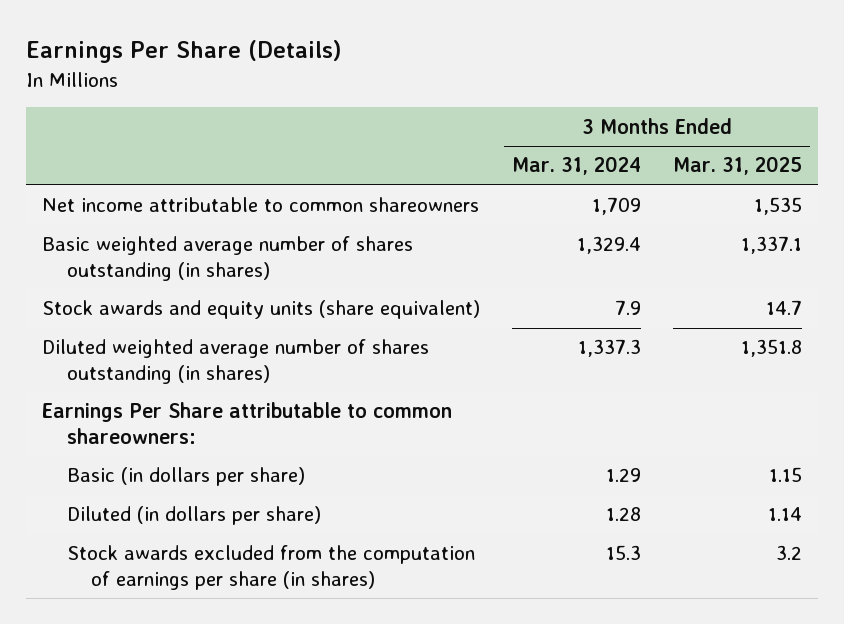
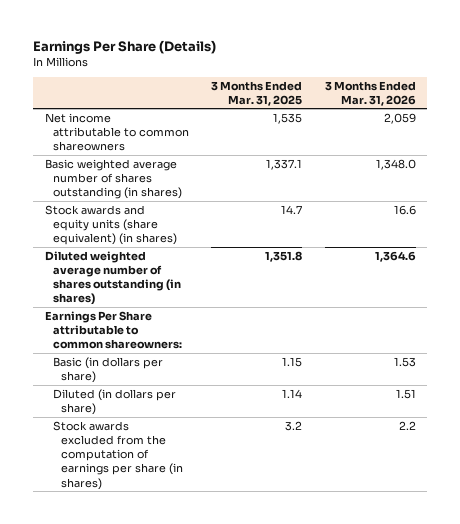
[511,156,641,176] Mar. 31, 2024 -> none
none -> [324,80,416,106] 3 Months Ended Mar. 31, 2026
[42,300,481,320] Stock awards and equity units (share equivalent) -> [44,204,177,246] Stock awards and equity units (share equivalent) (in shares)

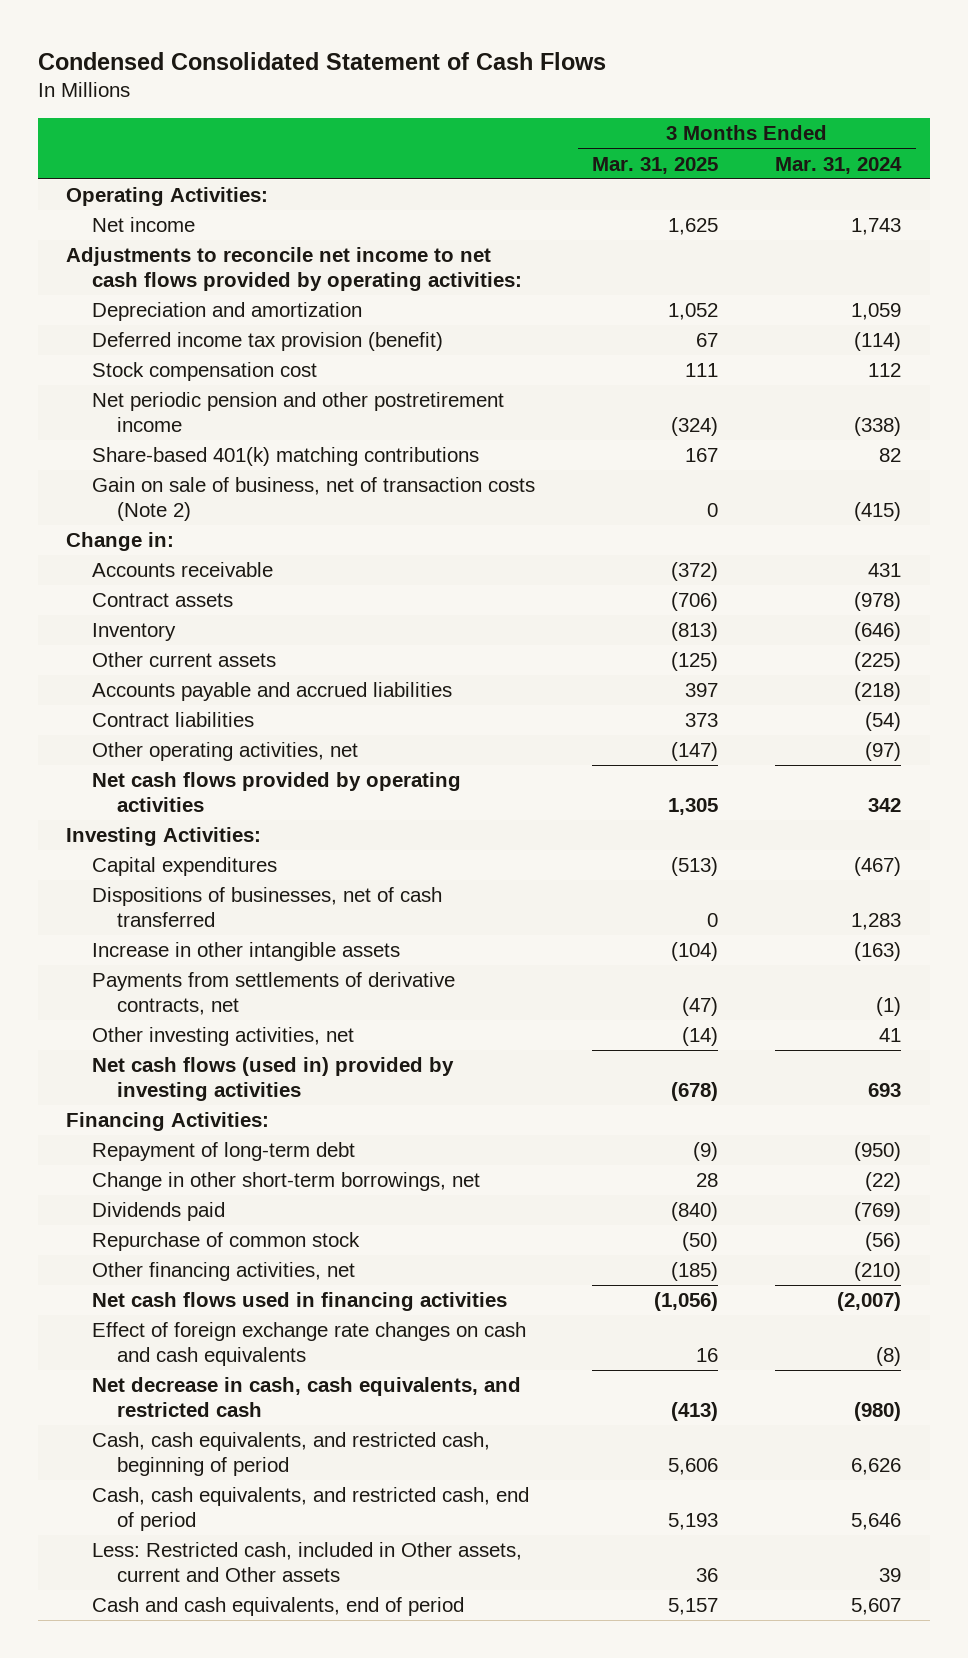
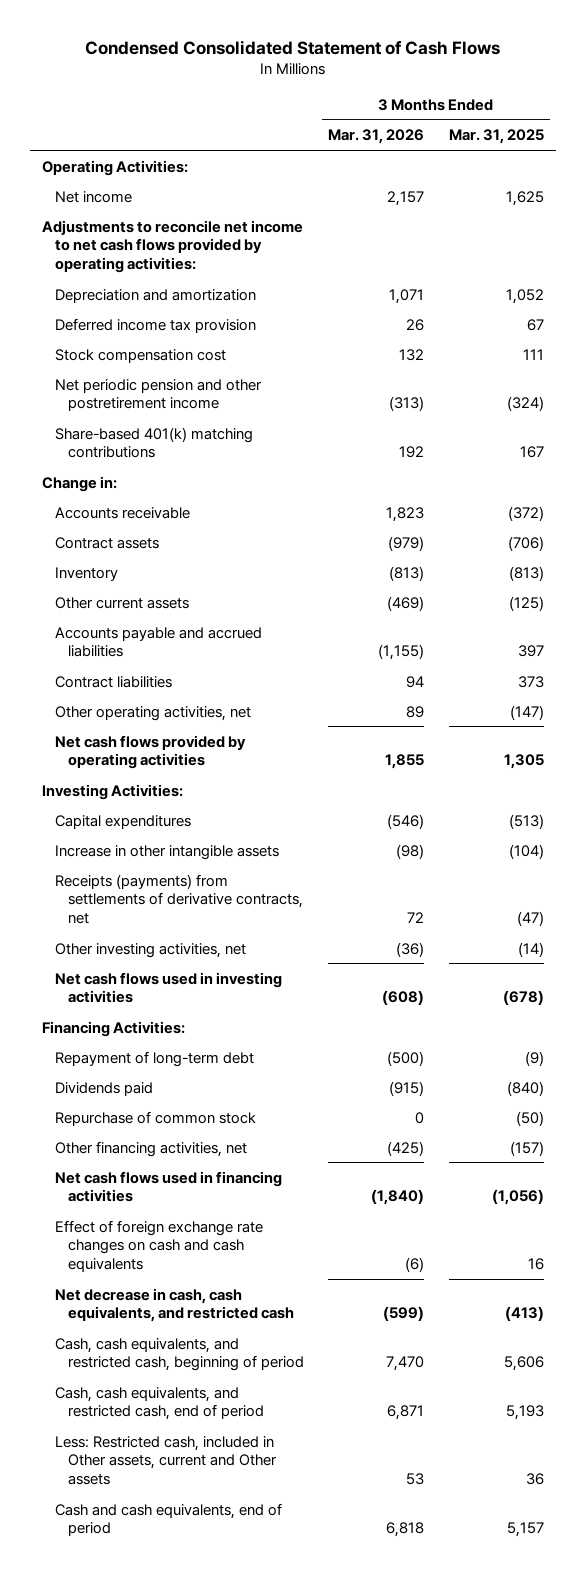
[775,156,903,174] Mar. 31, 2024 -> none
none -> [328,129,425,145] Mar. 31, 2026
[91,332,443,352] Deferred income tax provision (benefit) -> [55,317,257,333] Deferred income tax provision
[91,477,535,522] Gain on sale of business, net of transaction costs (Note 2) -> none
[91,887,442,928] Dispositions of businesses, net of cash transferred -> none
[91,972,455,1016] Payments from settlements of derivative contracts, net -> [55,873,303,924] Receipts (payments) from settlements of derivative contracts, net
[91,1057,454,1102] Net cash flows (used in) provided by investing activities -> [55,971,283,1004] Net cash flows used in investing activities
[91,1172,480,1192] Change in other short-term borrowings, net -> none
[671,1262,719,1282] (185) -> [510,1140,545,1156] (157)

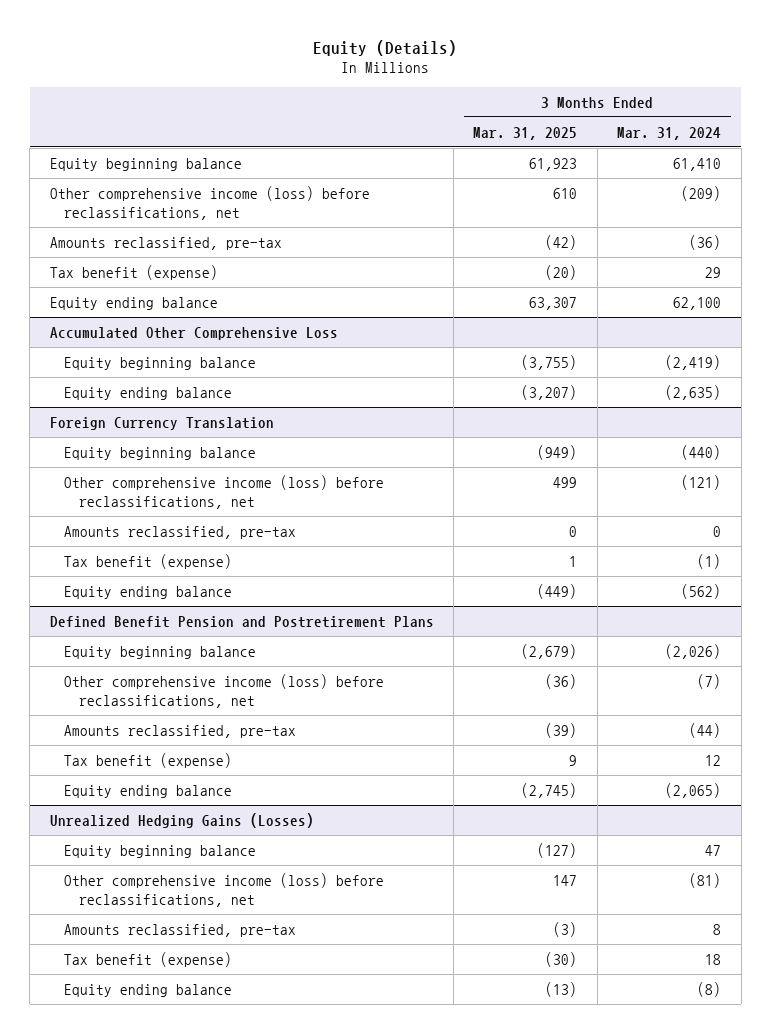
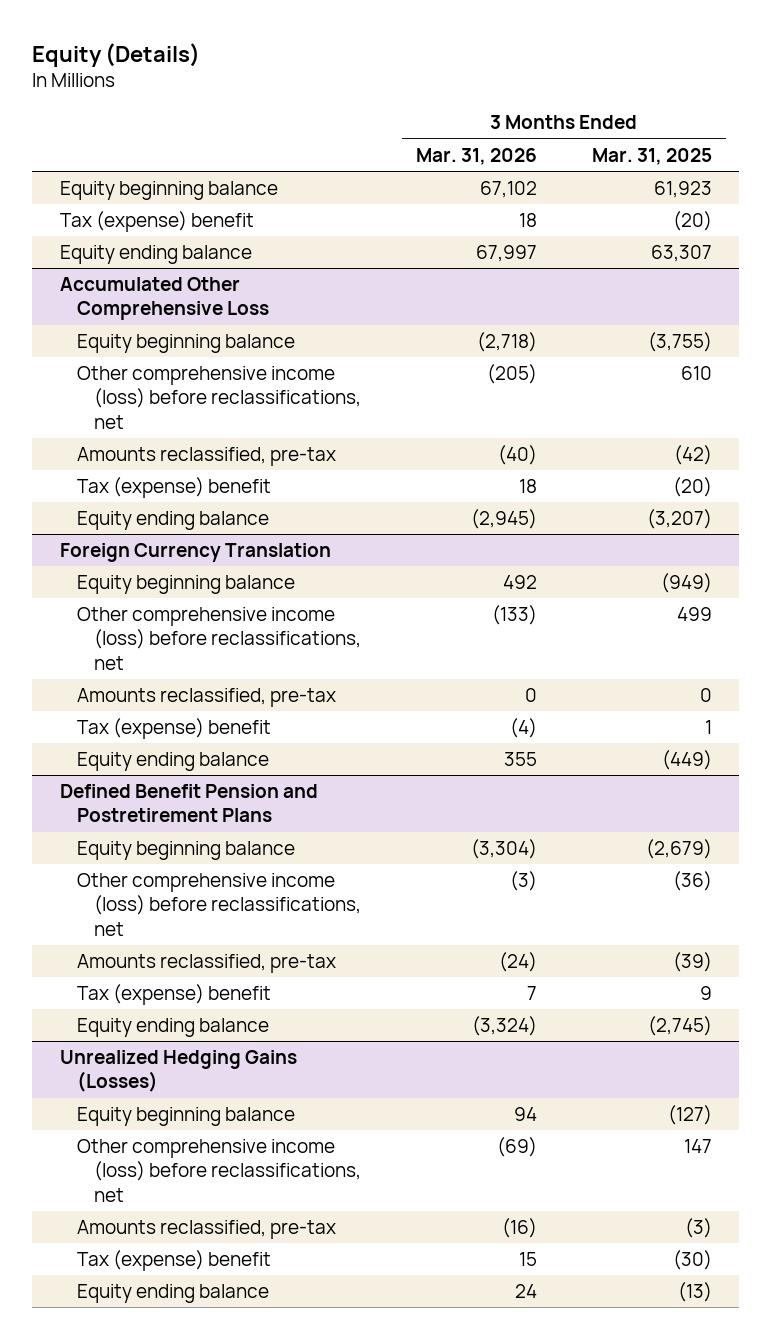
[617,126,722,140] Mar. 31, 2024 -> none
none -> [415,147,537,165] Mar. 31, 2026
[49,185,370,220] Other comprehensive income (loss) before reclassifications, net -> none
[49,236,282,250] Amounts reclassified, pre-tax -> none
[49,264,218,280] Tax benefit (expense) -> [59,211,254,233] Tax (expense) benefit
none -> [76,366,361,429] Other comprehensive income (loss) before reclassifications, net
none -> [76,447,336,467] Amounts reclassified, pre-tax
none -> [76,477,271,499] Tax (expense) benefit
[64,553,233,569] Tax benefit (expense) -> [76,718,271,740] Tax (expense) benefit
[64,752,233,768] Tax benefit (expense) -> [76,984,271,1006] Tax (expense) benefit
[64,951,233,967] Tax benefit (expense) -> [76,1250,271,1272] Tax (expense) benefit

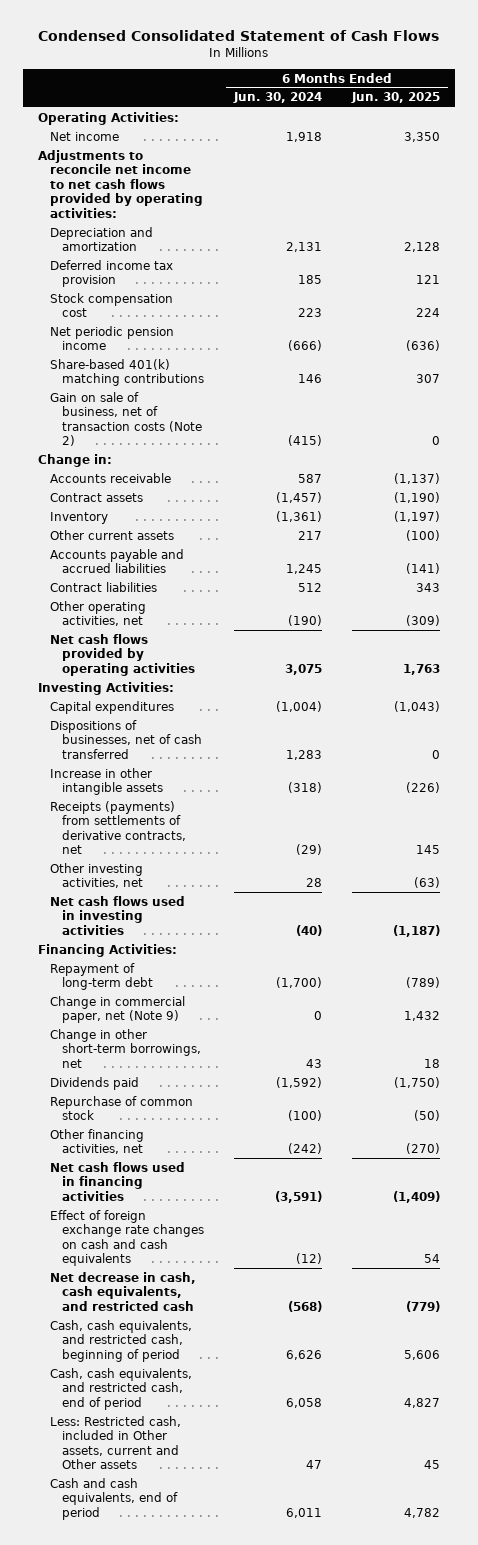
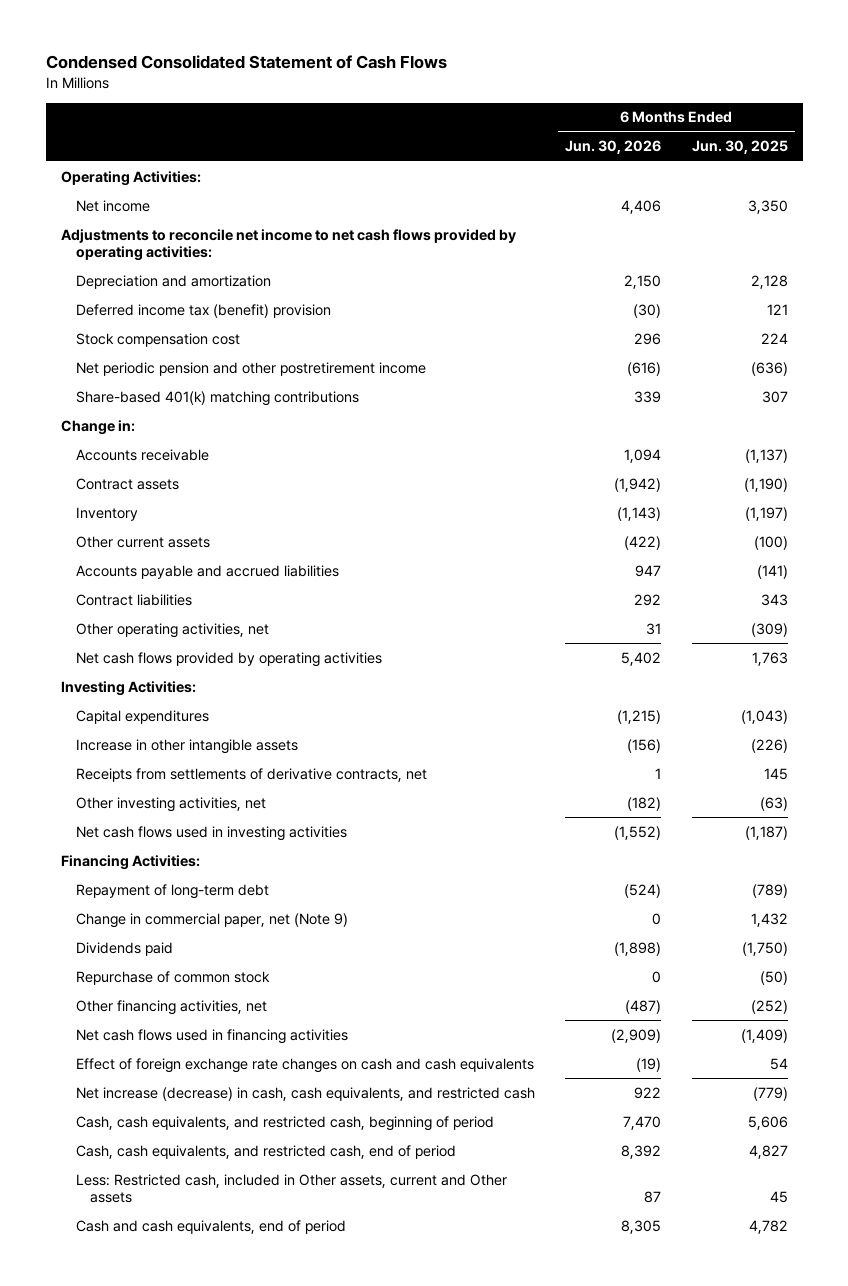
[233,92,323,104] Jun. 30, 2024 -> none
none -> [565,140,662,155] Jun. 30, 2026
[49,259,173,288] Deferred income tax provision -> [75,303,331,318] Deferred income tax (benefit) provision
[49,325,174,351] Net periodic pension income -> [75,361,426,376] Net periodic pension and other postretirement income
[49,391,202,447] Gain on sale of business, net of transaction costs (Note 2) -> none
[49,719,202,759] Dispositions of businesses, net of cash transferred -> none
[49,800,186,855] Receipts (payments) from settlements of derivative contracts, net -> [75,767,427,782] Receipts from settlements of derivative contracts, net
[49,1028,201,1068] Change in other short-term borrowings, net -> none
[406,1143,441,1155] (270) -> [750,999,788,1014] (252)
[49,1271,196,1311] Net decrease in cash, cash equivalents, and restricted cash -> [75,1086,535,1101] Net increase (decrease) in cash, cash equivalents, and restricted cash

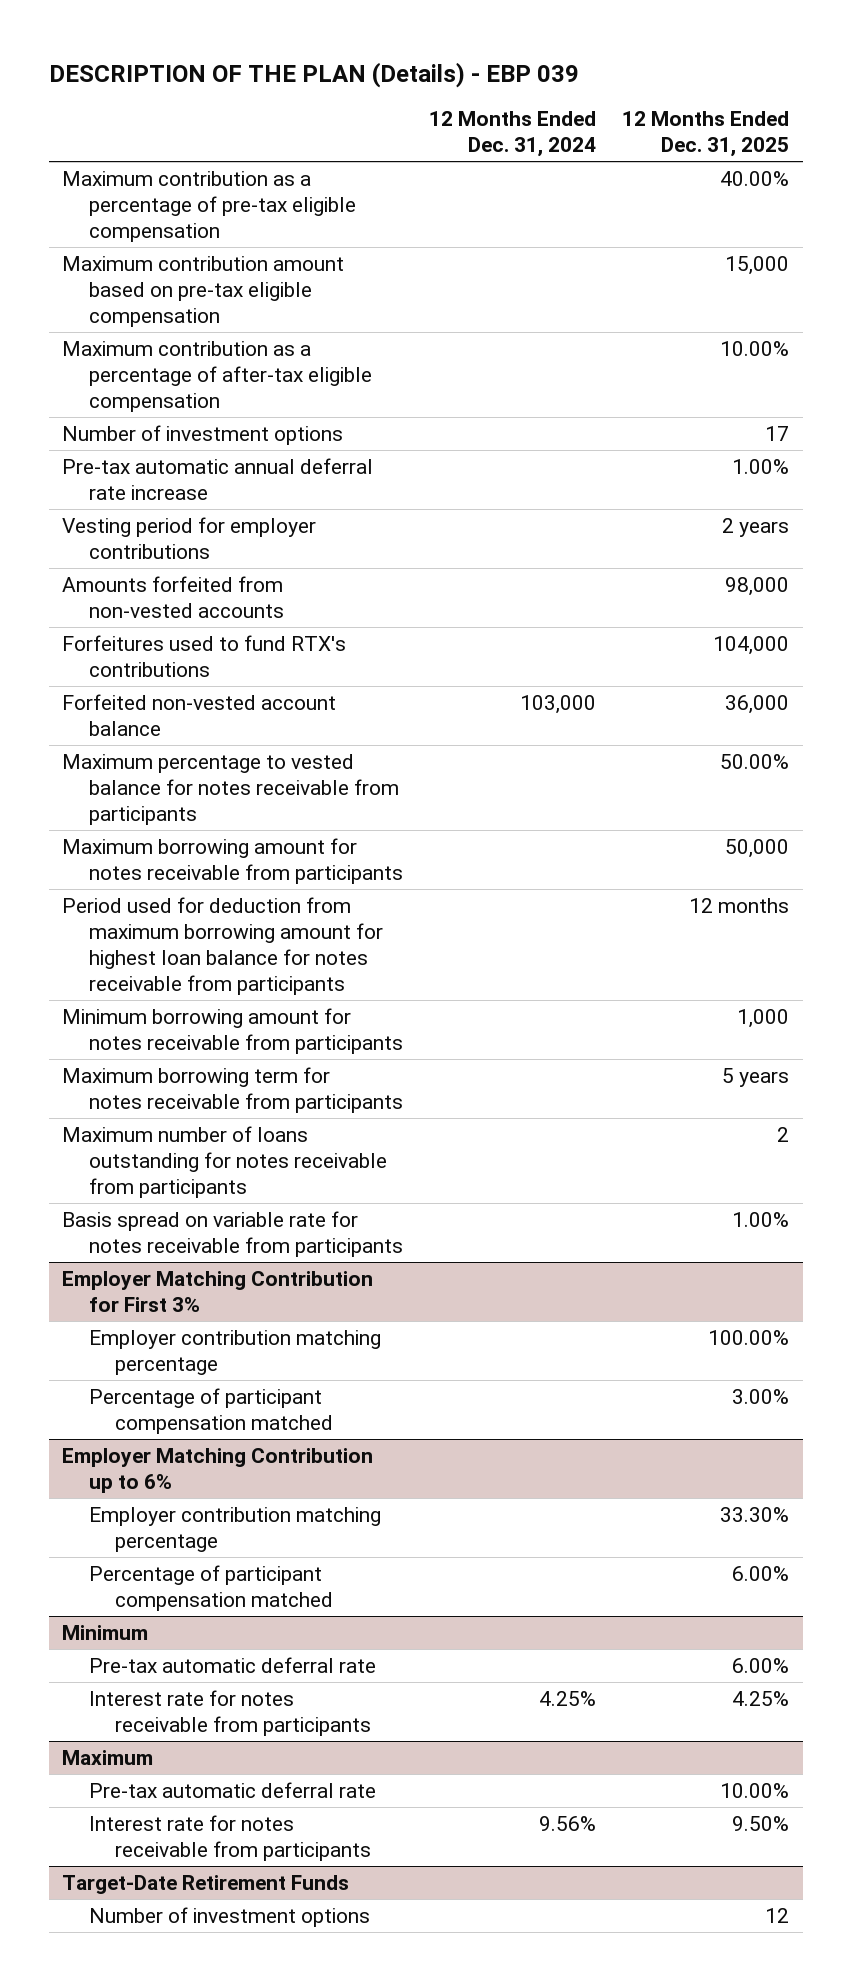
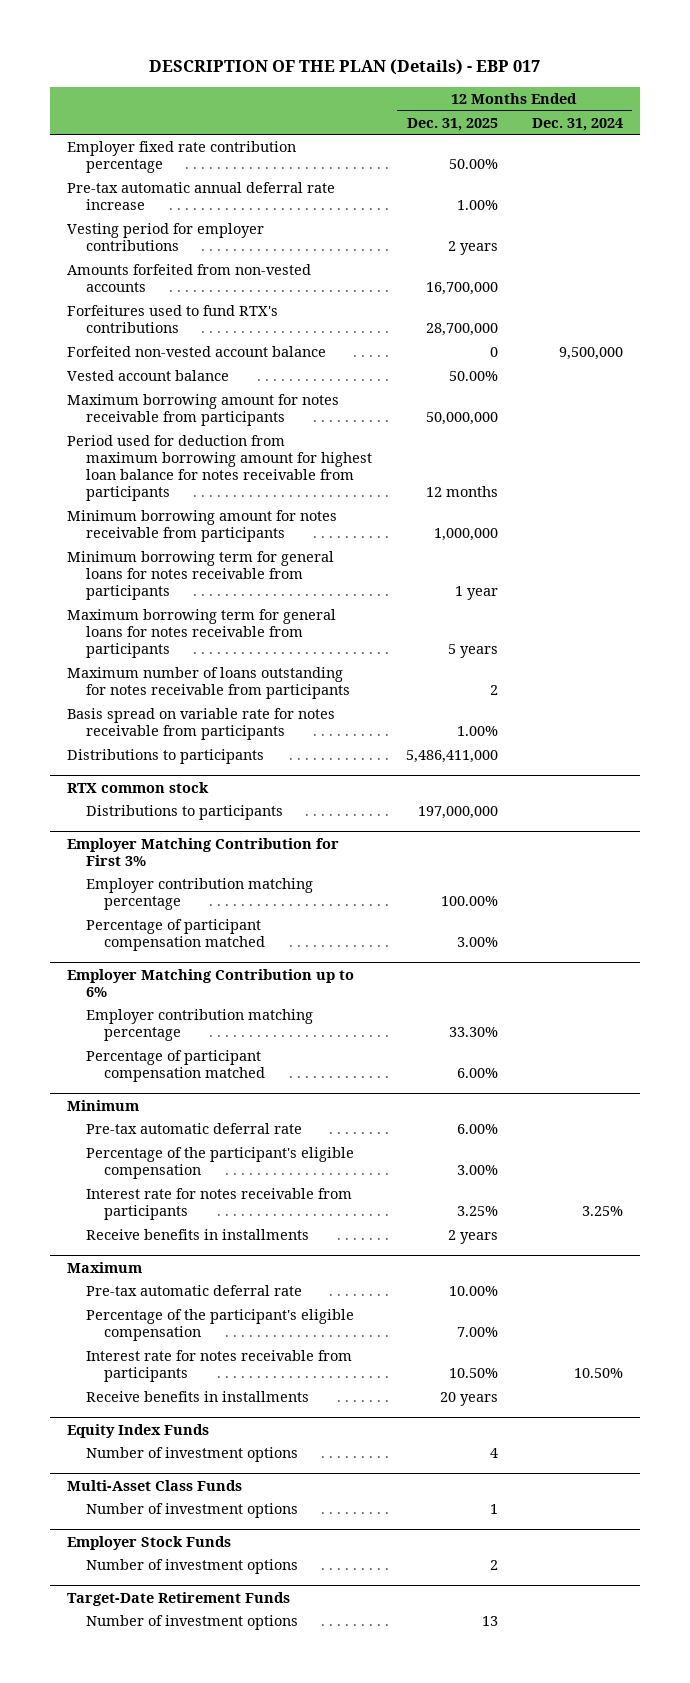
[49,61,580,88] DESCRIPTION OF THE PLAN (Details) - EBP 039 -> [148,59,540,76] DESCRIPTION OF THE PLAN (Details) - EBP 017
[62,170,356,242] Maximum contribution as a percentage of pre-tax eligible compensation -> none
[62,255,345,327] Maximum contribution amount based on pre-tax eligible compensation -> none
[62,340,372,412] Maximum contribution as a percentage of after-tax eligible compensation -> none
[62,424,344,445] Number of investment options -> none
none -> [66,141,296,174] Employer fixed rate contribution percentage
[725,576,790,596] 98,000 -> [425,282,498,296] 16,700,000
[713,635,790,655] 104,000 -> [425,323,498,337] 28,700,000
[520,694,597,714] 103,000 -> [558,347,623,361] 9,500,000
[725,694,790,714] 36,000 -> [489,347,498,358] 0
[62,753,399,825] Maximum percentage to vested balance for notes receivable from participants -> [66,370,229,382] Vested account balance
[725,838,790,858] 50,000 -> [425,412,498,426] 50,000,000
[737,1008,790,1028] 1,000 -> [433,528,498,542] 1,000,000
none -> [66,551,334,601] Minimum borrowing term for general loans for notes receivable from participants
[62,1066,403,1113] Maximum borrowing term for notes receivable from participants -> [66,609,336,659] Maximum borrowing term for general loans for notes receivable from participants
none -> [66,749,264,765] Distributions to participants
none -> [66,781,209,793] RTX common stock
none -> [85,805,283,821] Distributions to participants
none -> [85,1147,354,1180] Percentage of the participant's eligible compensation
[539,1690,597,1706] 4.25% -> [581,1206,623,1217] 3.25%
[732,1690,790,1706] 4.25% -> [456,1206,498,1217] 3.25%
none -> [85,1229,309,1241] Receive benefits in installments
none -> [85,1309,354,1342] Percentage of the participant's eligible compensation
[539,1815,597,1831] 9.56% -> [573,1368,623,1379] 10.50%
[732,1815,790,1831] 9.50% -> [448,1368,498,1379] 10.50%
none -> [85,1391,309,1403] Receive benefits in installments
none -> [66,1423,209,1438] Equity Index Funds
none -> [85,1447,298,1463] Number of investment options
none -> [66,1479,242,1491] Multi-Asset Class Funds
none -> [85,1503,298,1519] Number of investment options
none -> [66,1535,231,1550] Employer Stock Funds
none -> [85,1559,298,1575] Number of investment options
[765,1907,790,1923] 12 -> [481,1616,498,1627] 13

